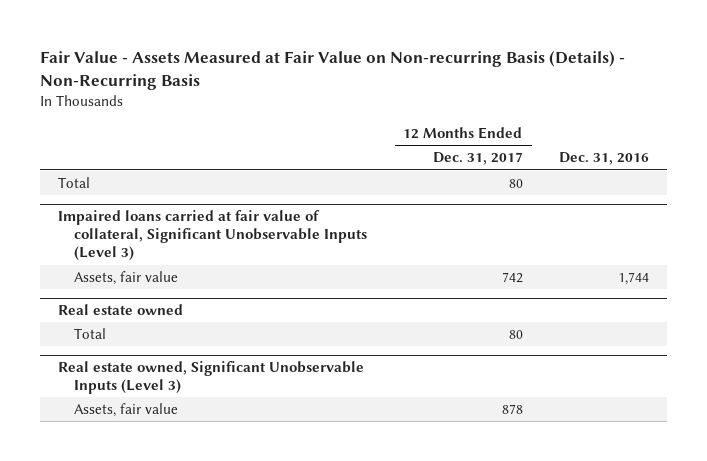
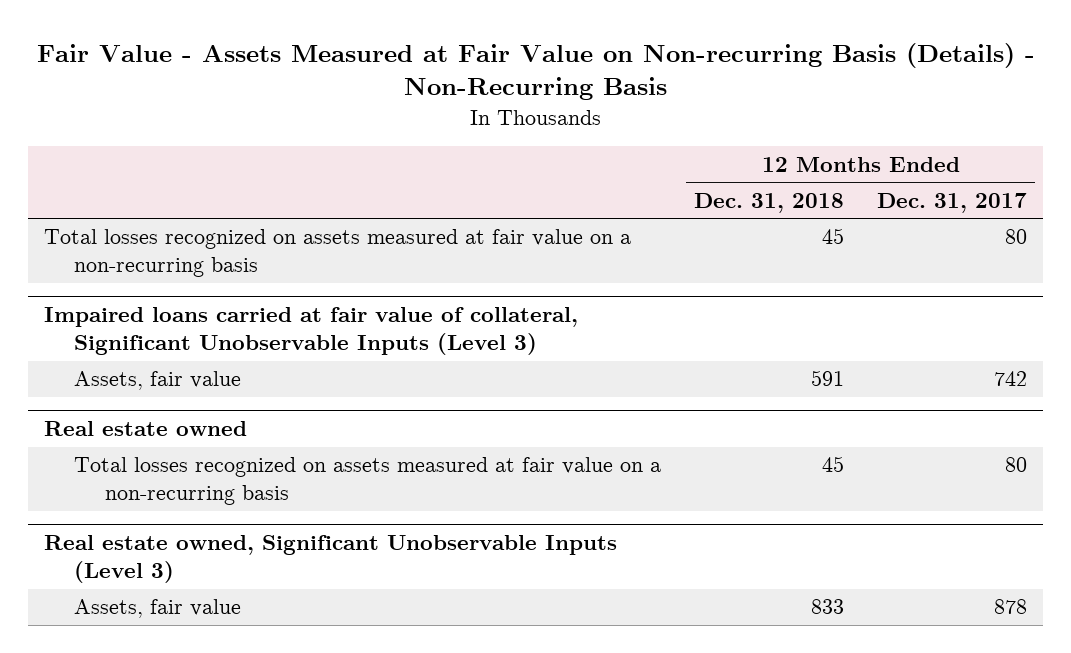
[559,152,650,166] Dec. 31, 2016 -> none
none -> [694,192,845,213] Dec. 31, 2018
[58,177,91,189] Total -> [44,229,632,278] Total losses recognized on assets measured at fair value on a non-recurring basis
[74,328,107,340] Total -> [74,457,662,506] Total losses recognized on assets measured at fair value on a non-recurring basis

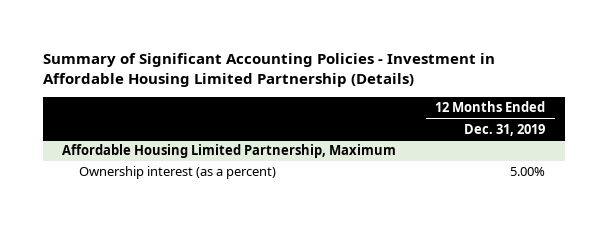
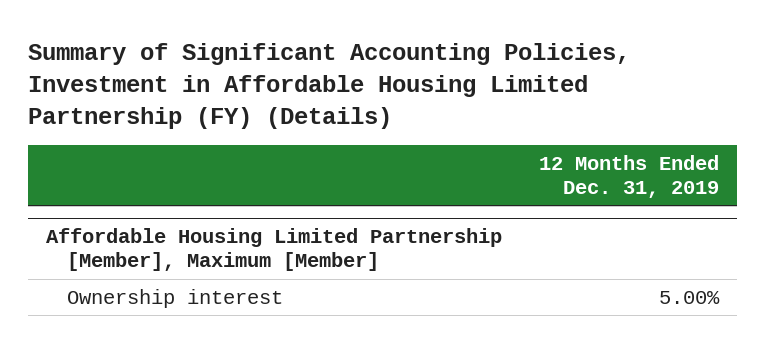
[43,52,496,87] Summary of Significant Accounting Policies - Investment in Affordable Housing Limited Partnership (Details) -> [28,43,631,130] Summary of Significant Accounting Policies, Investment in Affordable Housing Limited Partnership (FY) (Details)
[62,144,397,159] Affordable Housing Limited Partnership, Maximum -> [46,228,503,272] Affordable Housing Limited Partnership [Member], Maximum [Member]
[79,166,277,180] Ownership interest (as a percent) -> [67,288,284,308] Ownership interest

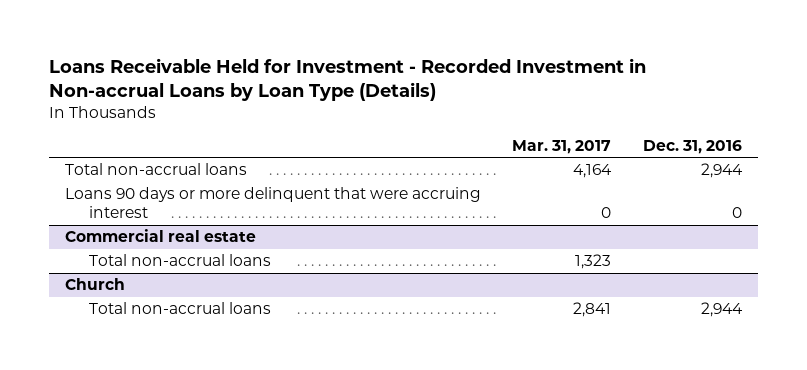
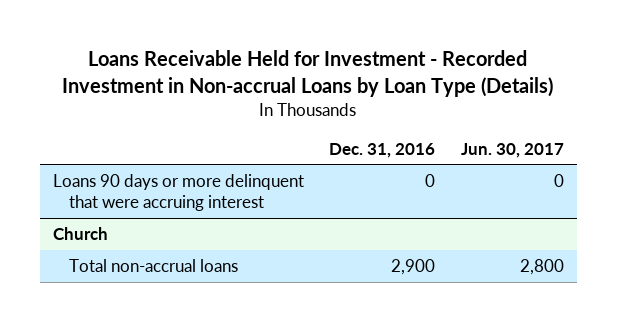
[512,139,612,154] Mar. 31, 2017 -> none
none -> [461,142,565,158] Jun. 30, 2017
[64,163,247,176] Total non-accrual loans -> none
[64,229,256,243] Commercial real estate -> none
[88,254,271,267] Total non-accrual loans -> none
[700,302,743,318] 2,944 -> [391,258,436,275] 2,900

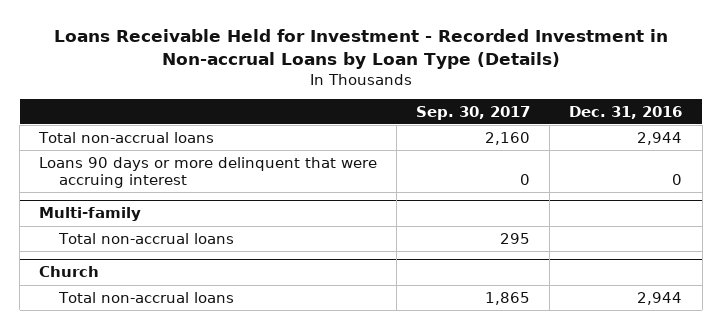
[461,142,565,158] Jun. 30, 2017 -> none
none -> [416,105,531,120] Sep. 30, 2017
none -> [38,131,215,143] Total non-accrual loans
none -> [39,207,142,222] Multi-family
none -> [58,232,235,244] Total non-accrual loans
[391,258,436,275] 2,900 -> [637,291,683,305] 2,944

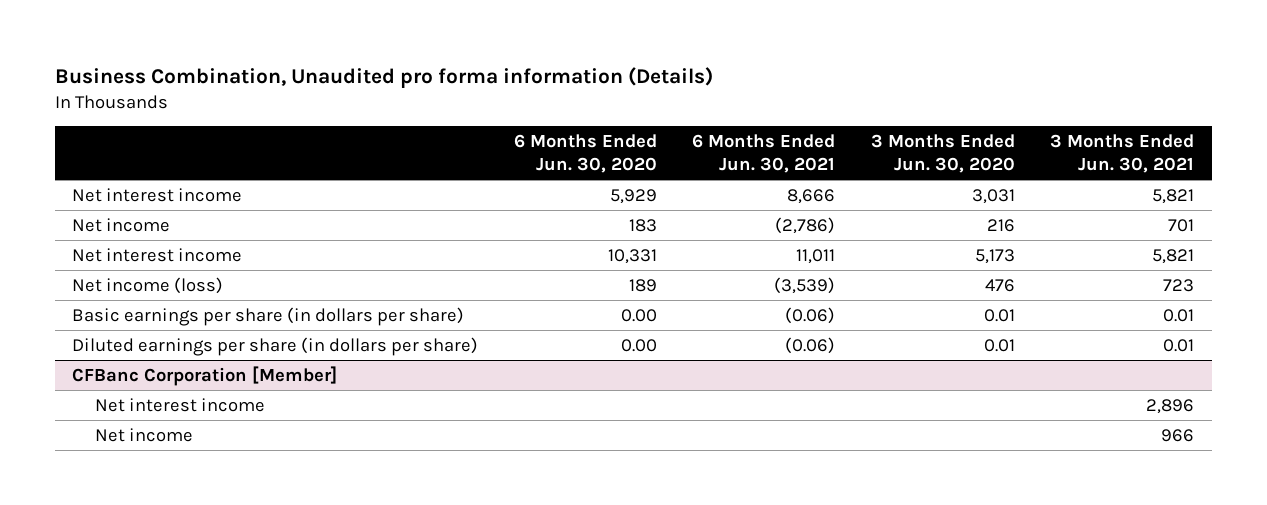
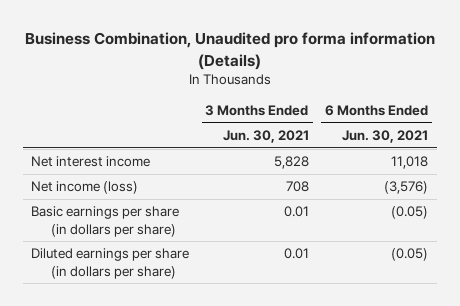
[513,133,657,173] 6 Months Ended Jun. 30, 2020 -> none
[870,133,1015,173] 3 Months Ended Jun. 30, 2020 -> none
[72,217,171,232] Net income -> none
[72,247,243,262] Net interest income -> none
[72,365,338,386] CFBanc Corporation [Member] -> none
[94,397,265,412] Net interest income -> none
[94,427,193,442] Net income -> none
[787,188,836,204] 8,666 -> [391,156,429,170] 11,018
[1152,188,1195,204] 5,821 -> [273,156,309,170] 5,828
[774,276,836,294] (3,539) -> [384,181,429,195] (3,576)
[1163,278,1195,292] 723 -> [285,181,309,193] 708
[785,306,836,324] (0.06) -> [391,206,429,220] (0.05)
[785,336,836,354] (0.06) -> [391,248,429,262] (0.05)

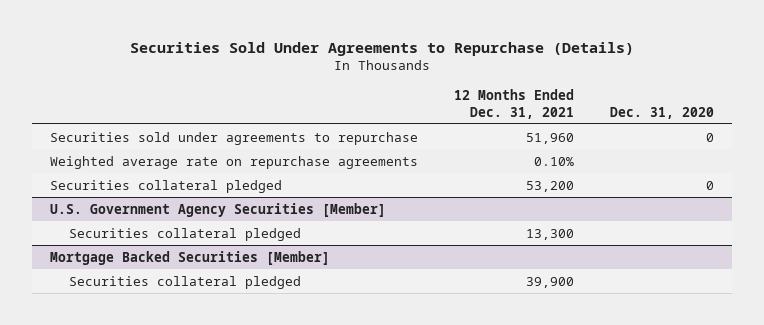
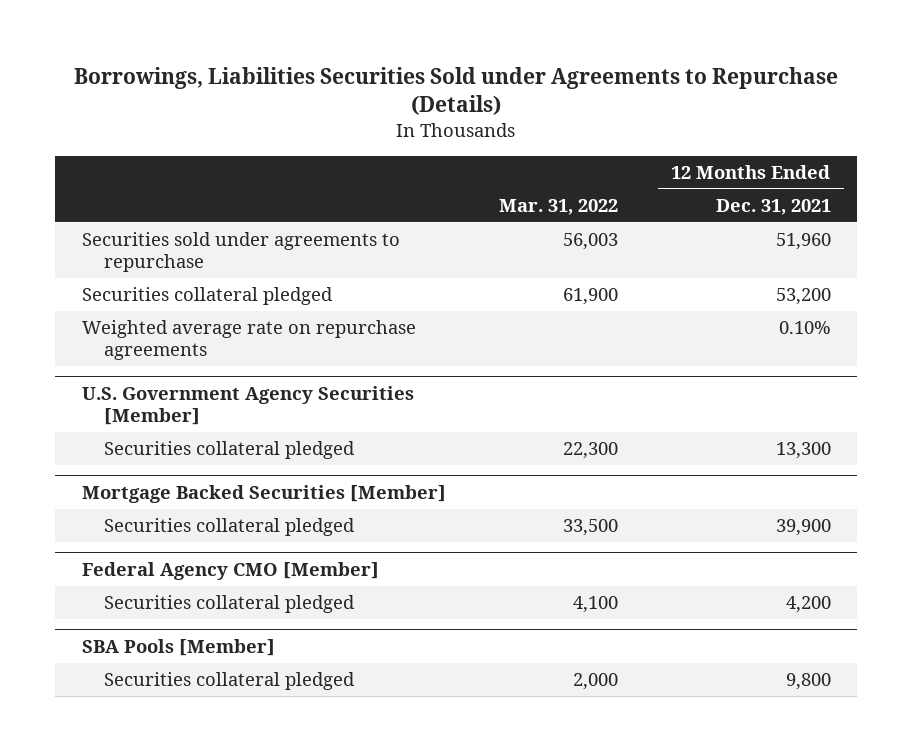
[129,41,634,56] Securities Sold Under Agreements to Repurchase (Details) -> [74,66,839,116] Borrowings, Liabilities Securities Sold under Agreements to Repurchase (Details)
[609,106,714,119] Dec. 31, 2020 -> none
none -> [499,198,619,215] Mar. 31, 2022
[50,155,419,169] Weighted average rate on repurchase agreements -> [81,320,416,361] Weighted average rate on repurchase agreements
none -> [81,562,379,581] Federal Agency CMO [Member]
none -> [103,595,355,614] Securities collateral pledged
none -> [81,639,275,657] SBA Pools [Member]
none -> [103,672,355,691] Securities collateral pledged

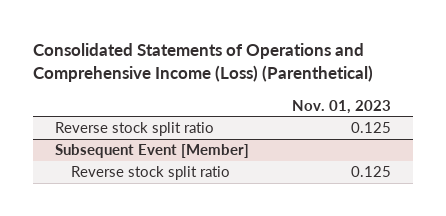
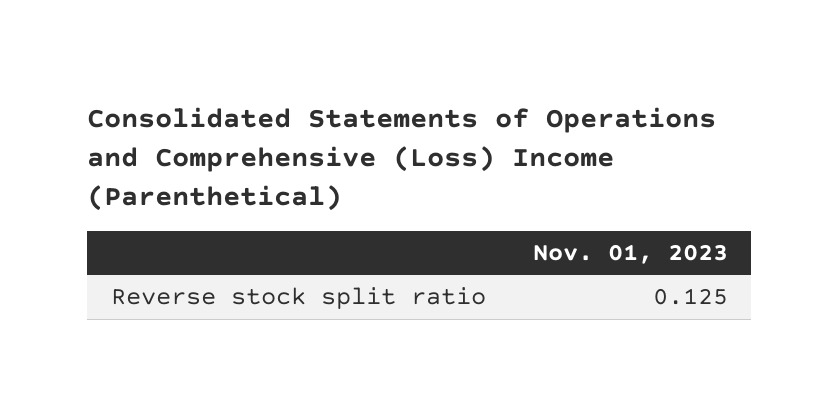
[33,43,374,83] Consolidated Statements of Operations and Comprehensive Income (Loss) (Parenthetical) -> [87,106,717,212] Consolidated Statements of Operations and Comprehensive (Loss) Income (Parenthetical)
[54,144,249,159] Subsequent Event [Member] -> none
[70,166,230,181] Reverse stock split ratio -> none

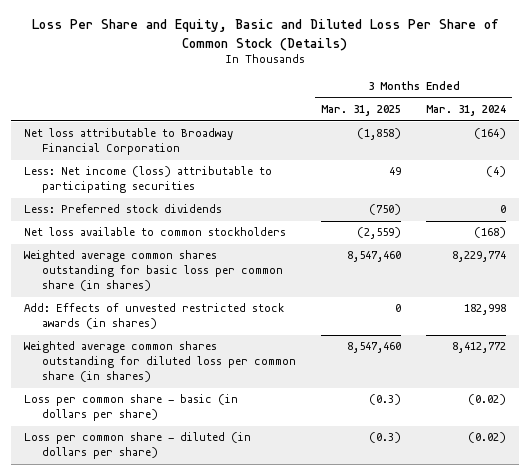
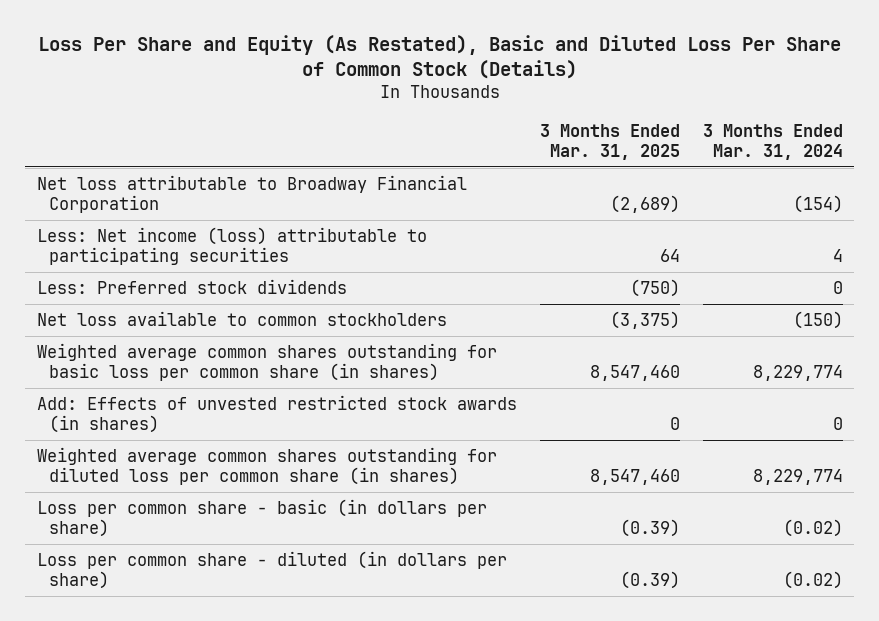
[32,19,499,51] Loss Per Share and Equity, Basic and Diluted Loss Per Share of Common Stock (Details) -> [37,34,841,80] Loss Per Share and Equity (As Restated), Basic and Diluted Loss Per Share of Common Stock (Details)
[356,128,401,141] (1,858) -> [609,195,680,214] (2,689)
[474,128,507,140] (164) -> [792,195,843,214] (154)
[388,167,401,176] 49 -> [659,249,680,263] 64
[486,166,507,178] (4) -> [832,249,843,263] 4
[356,227,401,240] (2,559) -> [609,311,680,330] (3,375)
[474,227,507,239] (168) -> [792,311,843,330] (150)
[464,304,507,316] 182,998 -> [832,417,843,431] 0
[452,342,507,354] 8,412,772 -> [752,469,843,486] 8,229,774
[368,394,401,406] (0.3) -> [619,519,680,538] (0.39)
[368,432,401,444] (0.3) -> [619,571,680,590] (0.39)

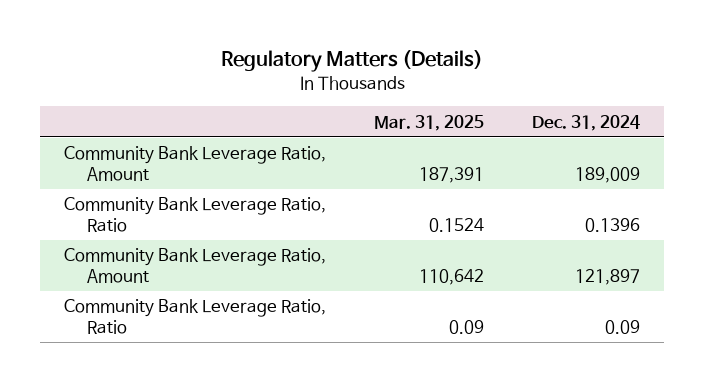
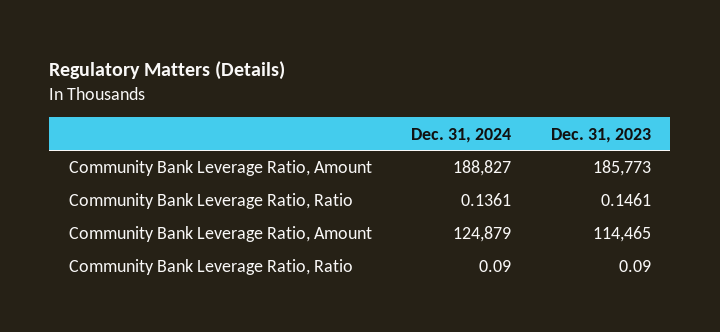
[373,114,484,131] Mar. 31, 2025 -> none
none -> [550,127,651,143] Dec. 31, 2023
[574,166,640,183] 189,009 -> [453,160,512,177] 188,827
[584,217,640,232] 0.1396 -> [461,193,512,207] 0.1361
[574,268,640,285] 121,897 -> [453,226,512,243] 124,879

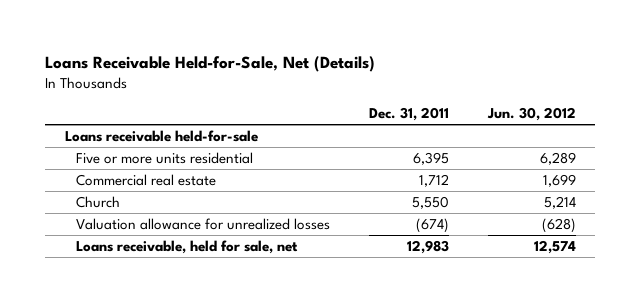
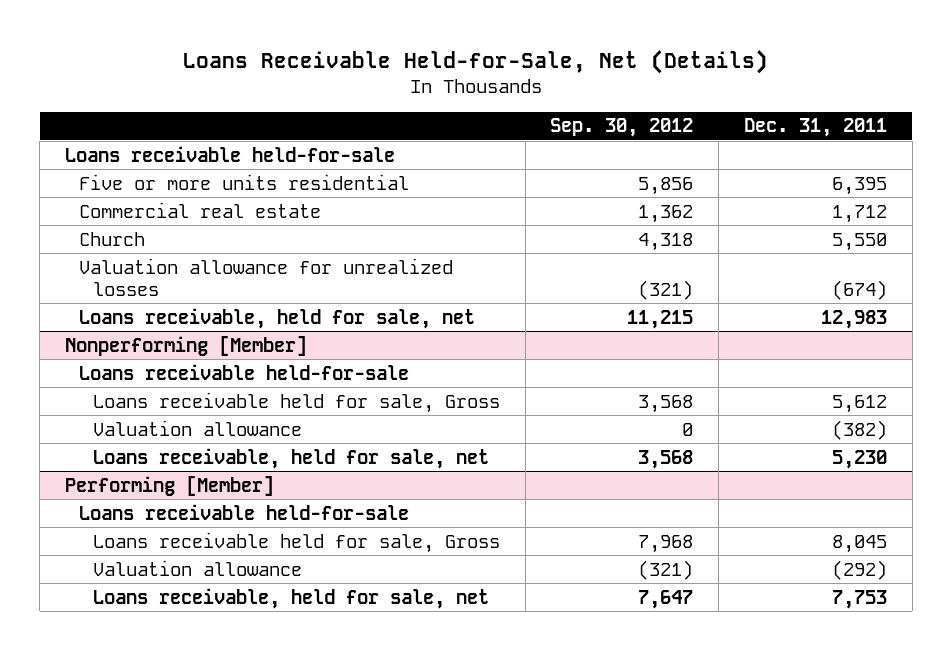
[486,107,576,122] Jun. 30, 2012 -> none
none -> [550,118,694,138] Sep. 30, 2012
none -> [64,335,307,356] Nonperforming [Member]
none -> [78,363,409,380] Loans receivable held-for-sale
none -> [92,391,500,413] Loans receivable held for sale, Gross
none -> [92,419,302,436] Valuation allowance
none -> [92,447,489,469] Loans receivable, held for sale, net
none -> [64,475,274,496] Performing [Member]
none -> [78,503,409,520] Loans receivable held-for-sale
none -> [92,531,500,553] Loans receivable held for sale, Gross
none -> [92,559,302,576] Valuation allowance
none -> [92,587,489,609] Loans receivable, held for sale, net

